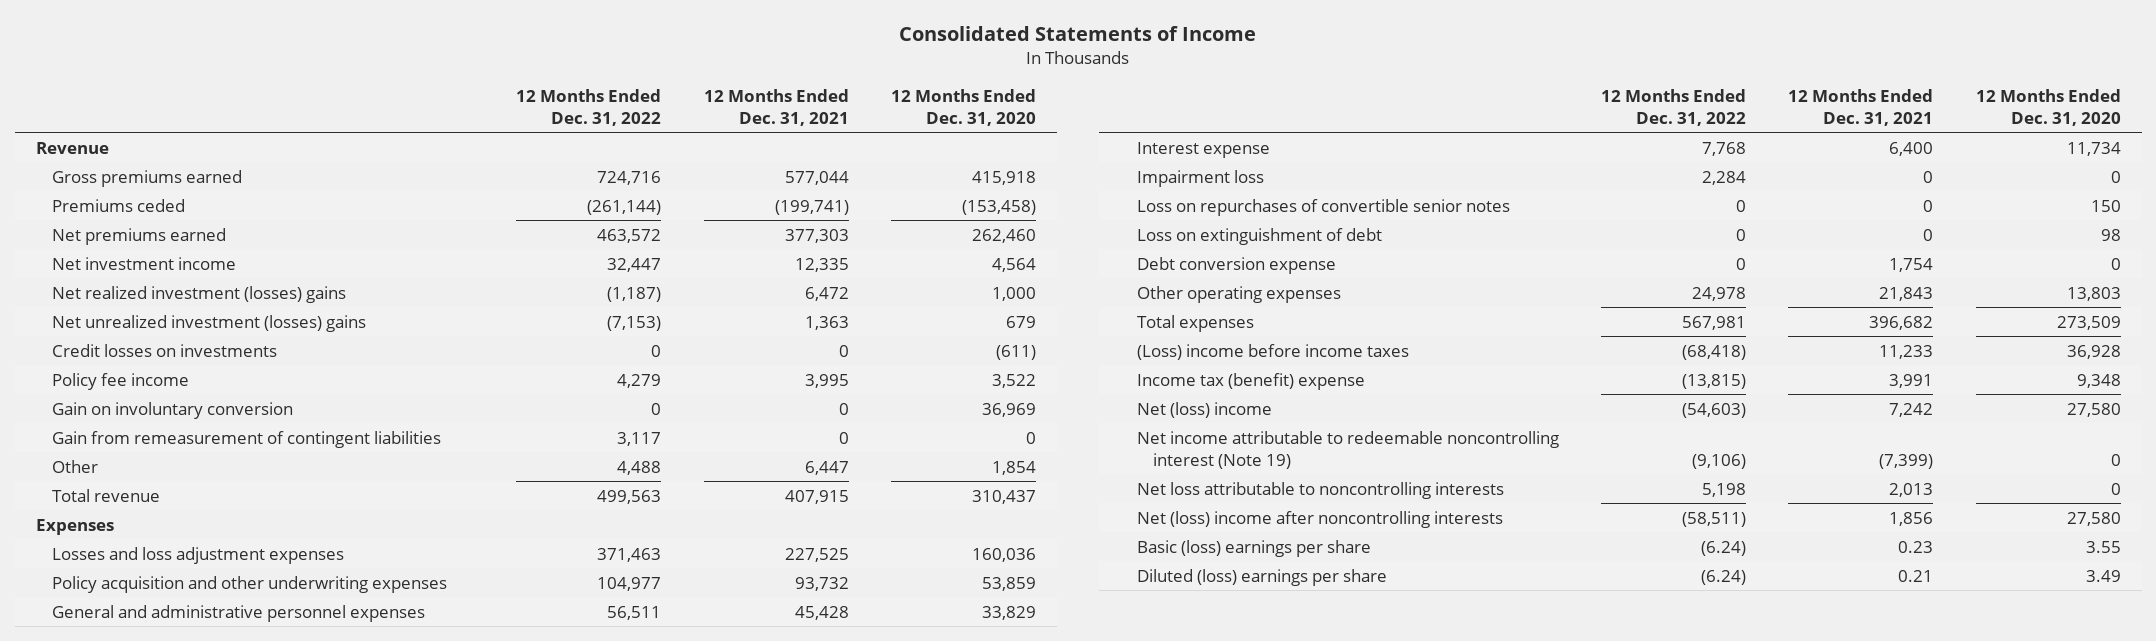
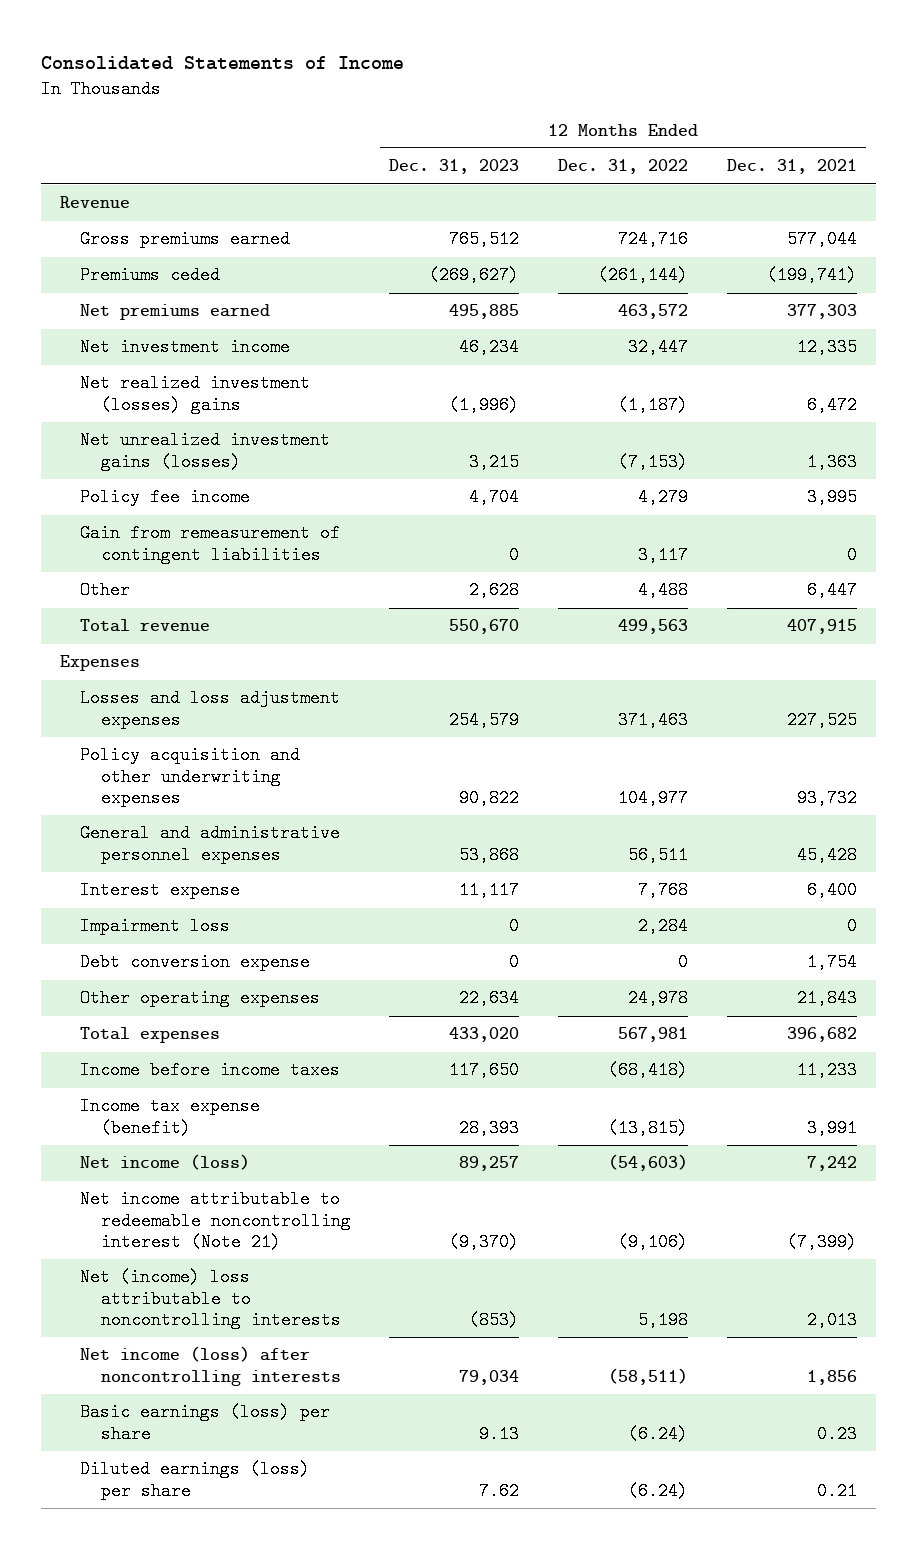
[890,88,1036,126] 12 Months Ended Dec. 31, 2020 -> none
none -> [389,159,520,175] Dec. 31, 2023
[52,343,278,357] Credit losses on investments -> none
[52,314,367,332] Net unrealized investment (losses) gains -> [80,431,331,471] Net unrealized investment gains (losses)
[52,401,294,419] Gain on involuntary conversion -> none
[1137,198,1511,216] Loss on repurchases of convertible senior notes -> none
[1137,227,1383,245] Loss on extinguishment of debt -> none
[1137,343,1410,360] (Loss) income before income taxes -> [80,1061,341,1080] Income before income taxes
[1137,372,1366,390] Income tax (benefit) expense -> [80,1097,261,1137] Income tax expense (benefit)
[1137,401,1273,418] Net (loss) income -> [80,1154,251,1171] Net income (loss)
[1137,430,1560,469] Net income attributable to redeemable noncontrolling interest (Note 19) -> [80,1190,351,1251] Net income attributable to redeemable noncontrolling interest (Note 21)
[1137,481,1505,499] Net loss attributable to noncontrolling interests -> [80,1268,341,1329] Net (income) loss attributable to noncontrolling interests
[1137,510,1504,528] Net (loss) income after noncontrolling interests -> [80,1346,341,1386] Net income (loss) after noncontrolling interests
[1137,539,1372,557] Basic (loss) earnings per share -> [80,1403,331,1443] Basic earnings (loss) per share
[1137,568,1388,586] Diluted (loss) earnings per share -> [80,1460,311,1500] Diluted earnings (loss) per share

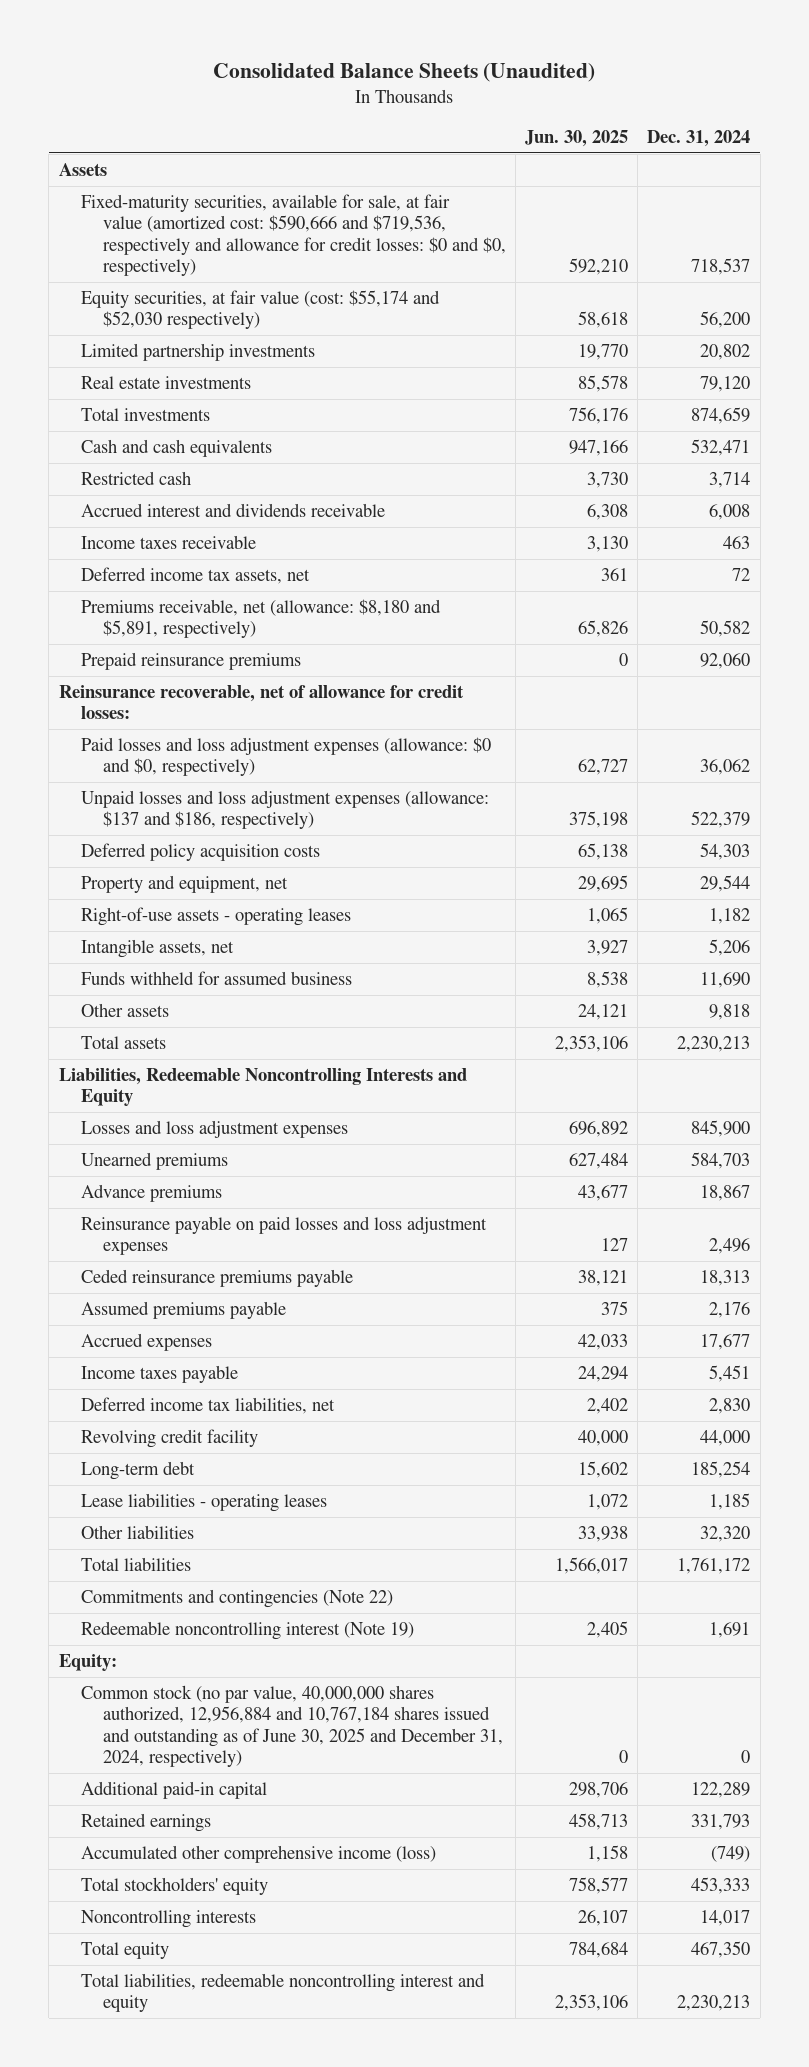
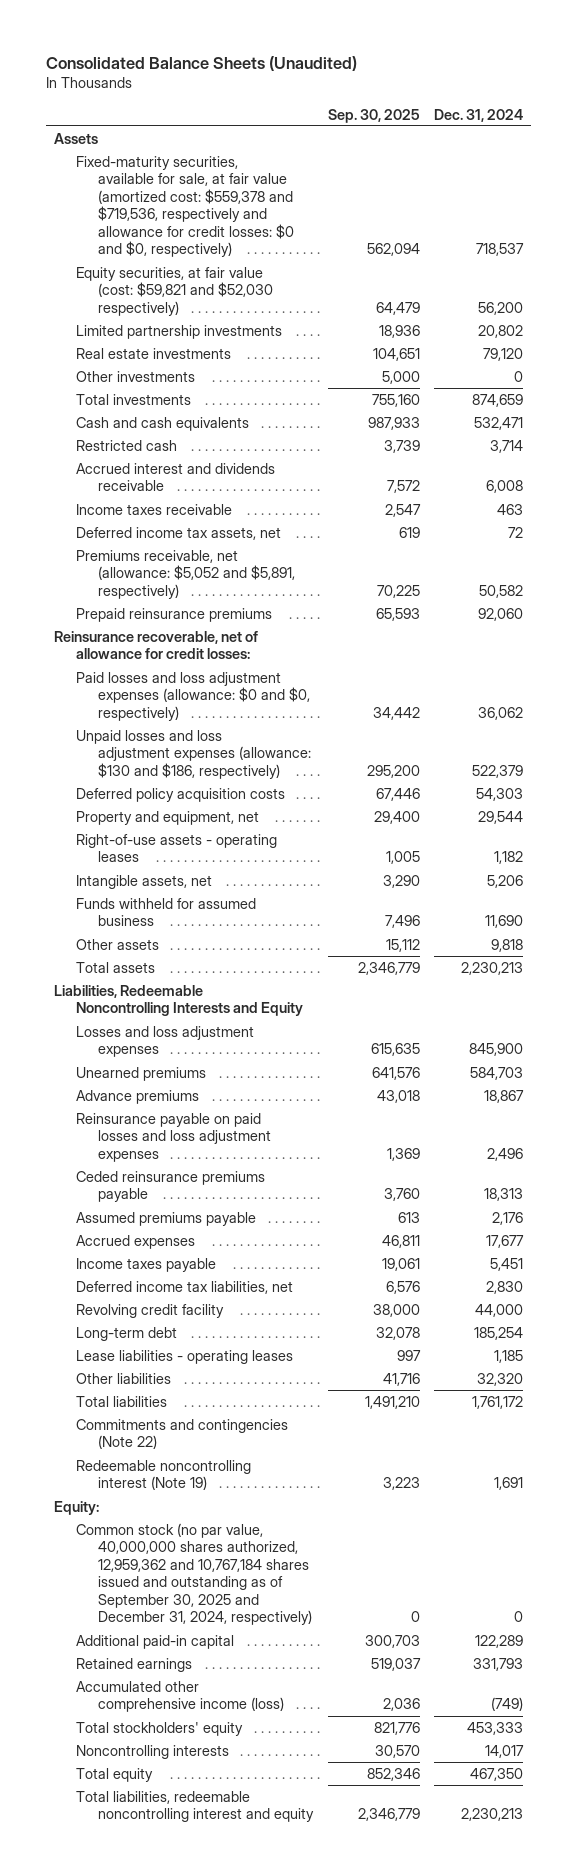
[524,129,628,147] Jun. 30, 2025 -> none
none -> [327,108,420,123] Sep. 30, 2025
[80,193,506,276] Fixed-maturity securities, available for sale, at fair value (amortized cost: $590,666 and $719,536, respectively and allowance for credit losses: $0 and $0, respectively) -> [75,155,294,258] Fixed-maturity securities, available for sale, at fair value (amortized cost: $559,378 and $719,536, respectively and allowance for credit losses: $0 and $0, respectively)
[80,289,440,330] Equity securities, at fair value (cost: $55,174 and $52,030 respectively) -> [75,266,273,316] Equity securities, at fair value (cost: $59,821 and $52,030 respectively)
none -> [75,370,195,382] Other investments
[80,598,441,639] Premiums receivable, net (allowance: $8,180 and $5,891, respectively) -> [75,549,295,599] Premiums receivable, net (allowance: $5,052 and $5,891, respectively)
[80,789,489,830] Unpaid losses and loss adjustment expenses (allowance: $137 and $186, respectively) -> [75,729,311,779] Unpaid losses and loss adjustment expenses (allowance: $130 and $186, respectively)
[80,1684,503,1767] Common stock (no par value, 40,000,000 shares authorized, 12,956,884 and 10,767,184 shares issued and outstanding as of June 30, 2025 and December 31, 2024, respectively) -> [75,1522,312,1626] Common stock (no par value, 40,000,000 shares authorized, 12,959,362 and 10,767,184 shares issued and outstanding as of September 30, 2025 and December 31, 2024, respectively)

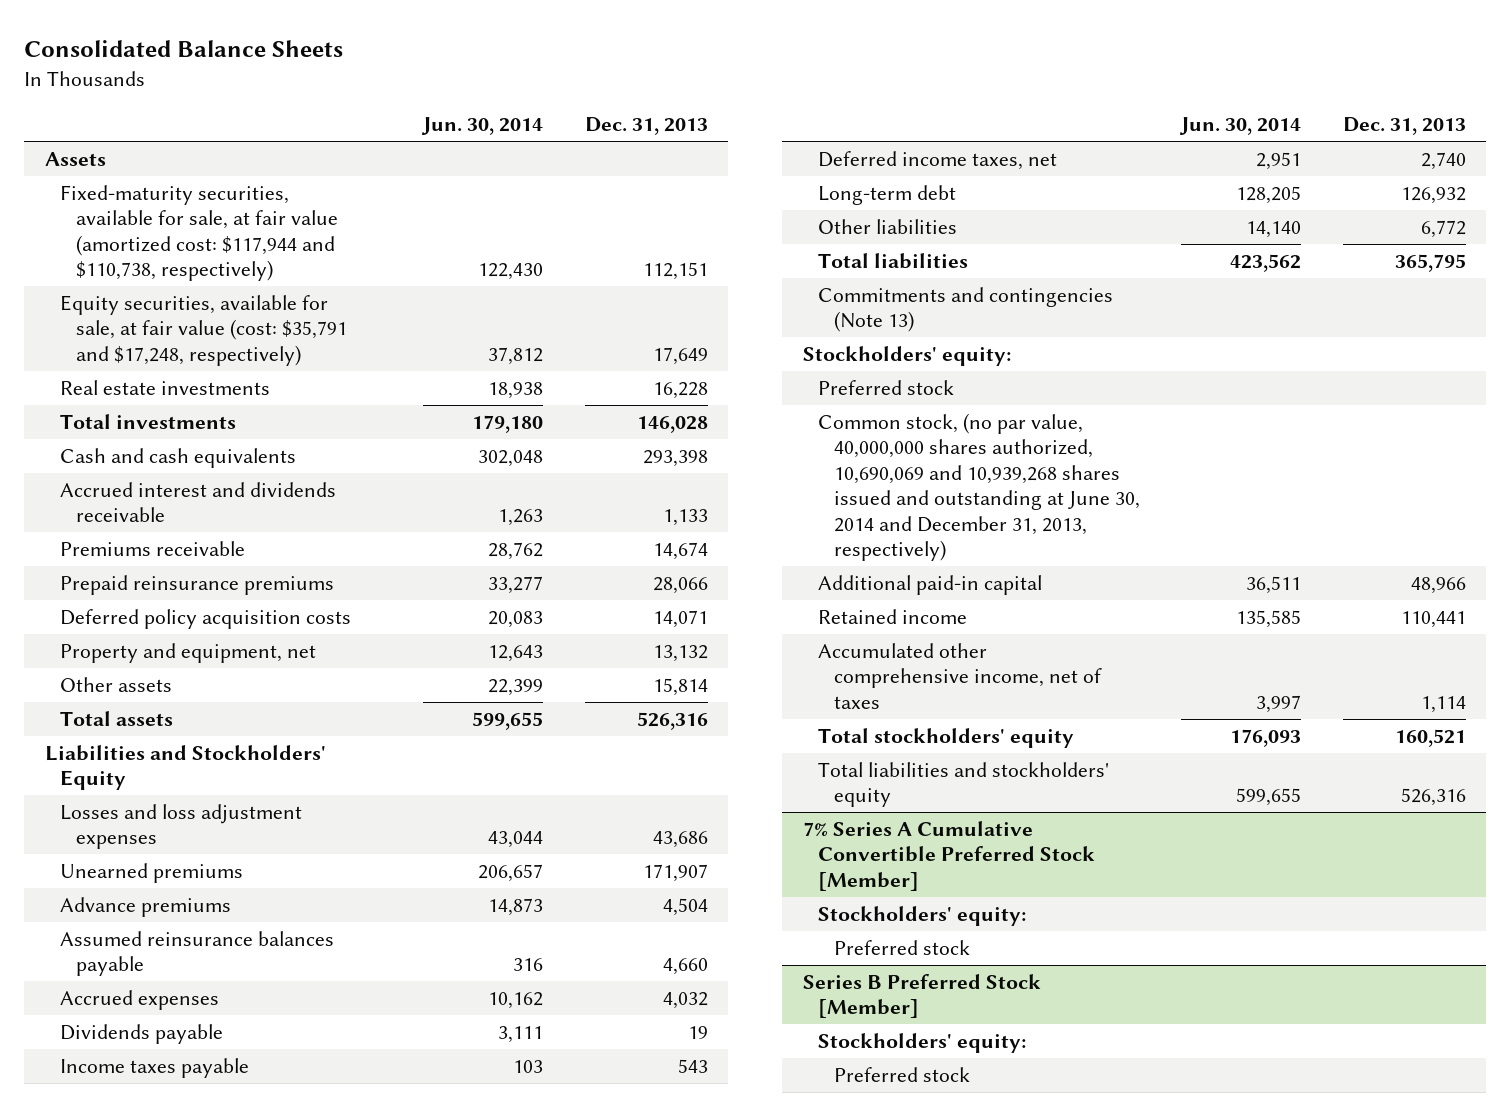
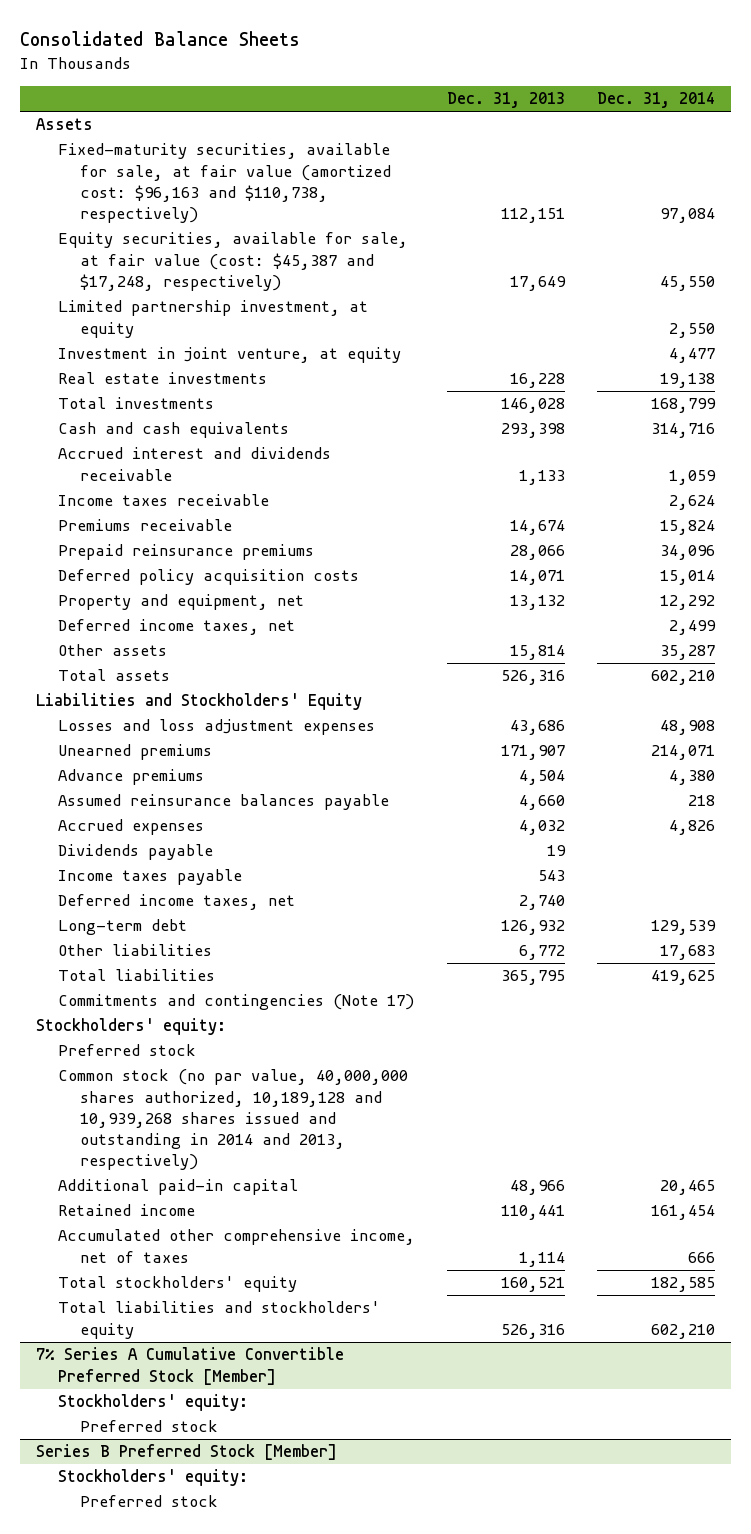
[421,117,544,136] Jun. 30, 2014 -> none
none -> [596,92,715,109] Dec. 31, 2014
[60,184,338,282] Fixed-maturity securities, available for sale, at fair value (amortized cost: $117,944 and $110,738, respectively) -> [58,143,392,224] Fixed-maturity securities, available for sale, at fair value (amortized cost: $96,163 and $110,738, respectively)
[60,294,347,366] Equity securities, available for sale, at fair value (cost: $35,791 and $17,248, respectively) -> [58,232,409,291] Equity securities, available for sale, at fair value (cost: $45,387 and $17,248, respectively)
none -> [58,300,369,338] Limited partnership investment, at equity
none -> [58,347,402,364] Investment in joint venture, at equity
none -> [58,494,270,507] Income taxes receivable
none -> [58,619,296,636] Deferred income taxes, net
[818,286,1114,333] Commitments and contingencies (Note 13) -> [58,994,415,1011] Commitments and contingencies (Note 17)
[818,412,1140,562] Common stock, (no par value, 40,000,000 shares authorized, 10,690,069 and 10,939,268 shares issued and outstanding at June 30, 2014 and December 31, 2013, respectively) -> [58,1069,409,1171] Common stock (no par value, 40,000,000 shares authorized, 10,189,128 and 10,939,268 shares issued and outstanding in 2014 and 2013, respectively)

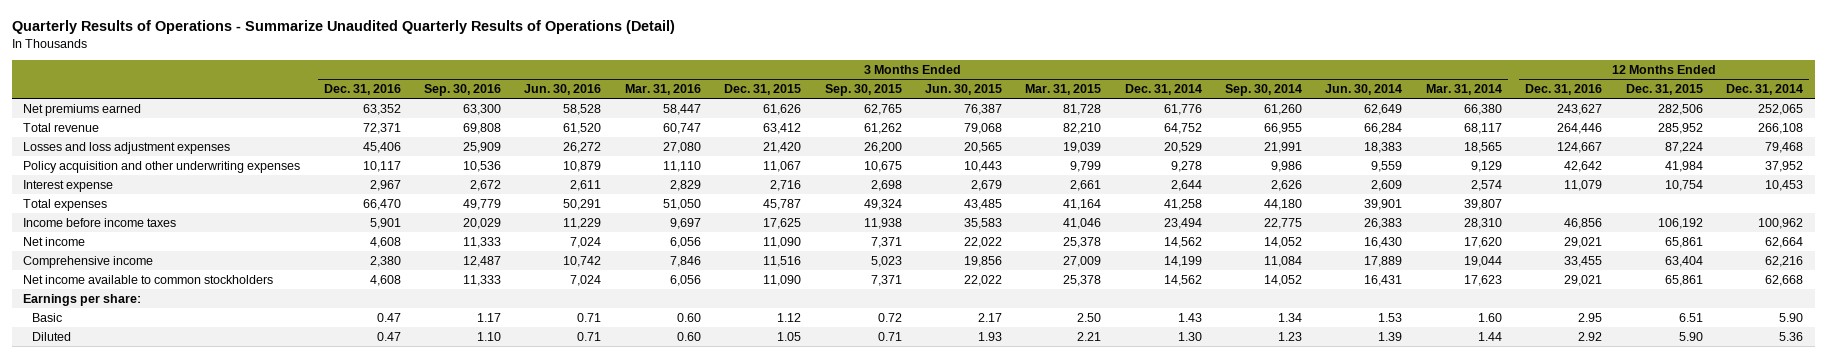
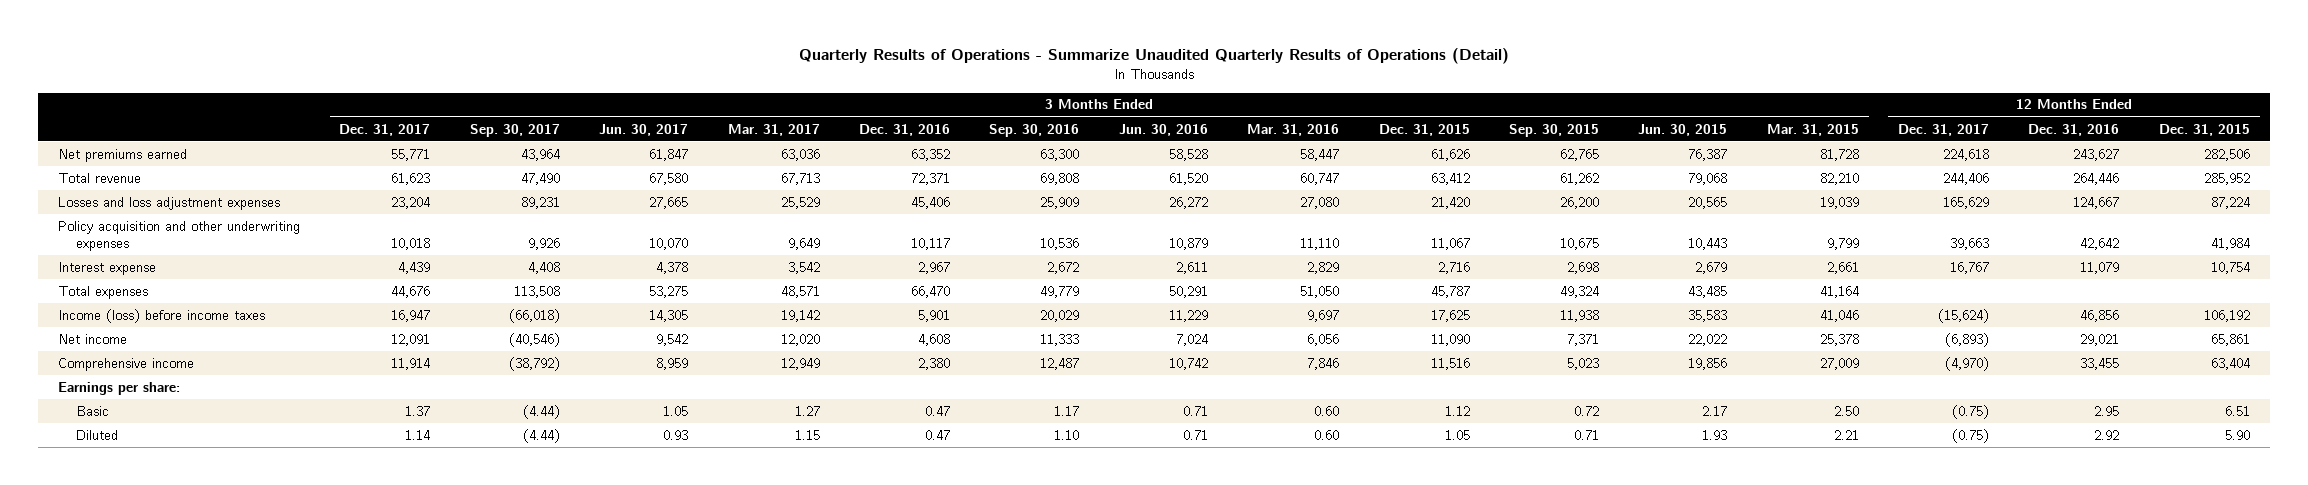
[1124,84,1202,96] Dec. 31, 2014 -> none
[1225,84,1303,97] Sep. 30, 2014 -> none
[1325,84,1403,96] Jun. 30, 2014 -> none
[1425,84,1502,96] Mar. 31, 2014 -> none
[1726,84,1804,96] Dec. 31, 2014 -> none
none -> [339,123,431,136] Dec. 31, 2017
none -> [469,123,560,137] Sep. 30, 2017
none -> [599,123,689,136] Jun. 30, 2017
none -> [727,123,820,136] Mar. 31, 2017
none -> [1898,123,1990,136] Dec. 31, 2017
[23,217,177,227] Income before income taxes -> [57,308,265,323] Income (loss) before income taxes
[23,274,274,284] Net income available to common stockholders -> none

